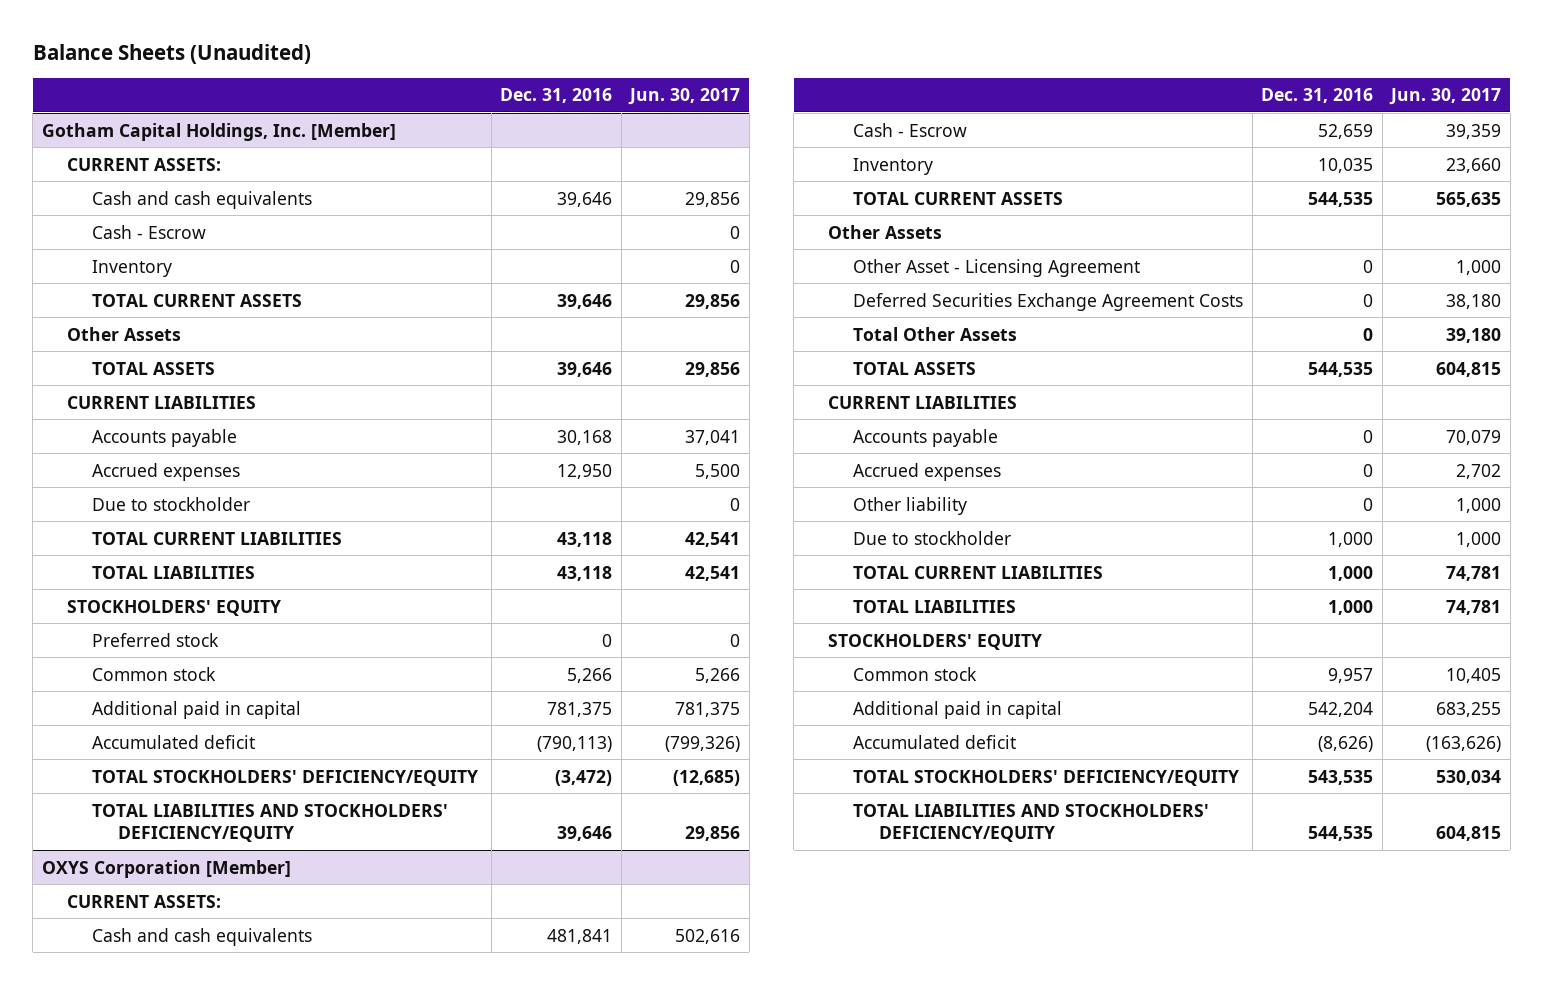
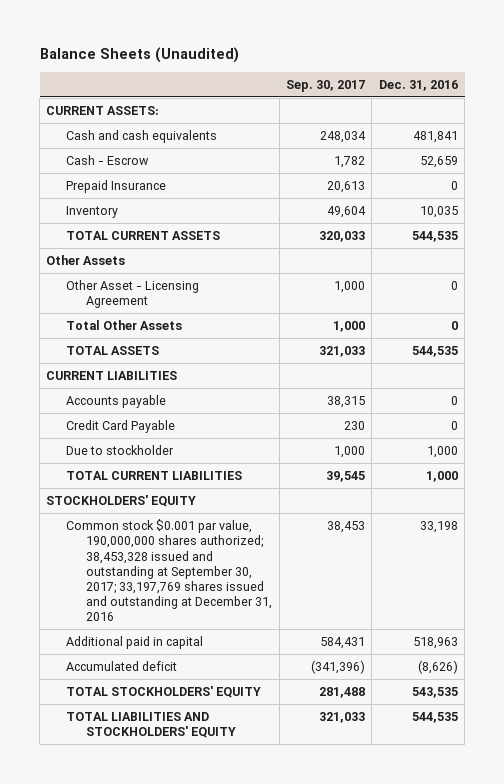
[628,88,741,106] Jun. 30, 2017 -> none
none -> [285,79,365,92] Sep. 30, 2017
[41,122,396,141] Gotham Capital Holdings, Inc. [Member] -> none
[92,190,313,209] Cash and cash equivalents -> none
[92,224,207,239] Cash - Escrow -> none
[92,259,173,277] Inventory -> none
[92,293,303,307] TOTAL CURRENT ASSETS -> none
[66,326,181,341] Other Assets -> none
[92,361,216,375] TOTAL ASSETS -> none
[66,395,256,409] CURRENT LIABILITIES -> none
[92,428,238,447] Accounts payable -> none
[92,462,241,481] Accrued expenses -> none
[92,496,251,511] Due to stockholder -> none
[92,531,343,545] TOTAL CURRENT LIABILITIES -> none
[92,565,256,579] TOTAL LIABILITIES -> none
[66,599,281,616] STOCKHOLDERS' EQUITY -> none
[92,632,220,647] Preferred stock -> none
[92,666,217,681] Common stock -> none
[92,700,302,719] Additional paid in capital -> none
[92,734,256,749] Accumulated deficit -> none
[92,769,479,786] TOTAL STOCKHOLDERS' DEFICIENCY/EQUITY -> none
[92,803,449,842] TOTAL LIABILITIES AND STOCKHOLDERS' DEFICIENCY/EQUITY -> none
[41,859,291,878] OXYS Corporation [Member] -> none
[66,894,221,908] CURRENT ASSETS: -> none
none -> [66,180,167,194] Prepaid Insurance
[853,292,1244,311] Deferred Securities Exchange Agreement Costs -> none
[853,462,1002,481] Accrued expenses -> none
[853,496,968,515] Other liability -> [66,420,176,434] Credit Card Payable
[853,599,1017,613] TOTAL LIABILITIES -> none
[853,666,978,681] Common stock -> none
none -> [66,519,273,622] Common stock $0.001 par value, 190,000,000 shares authorized; 38,453,328 issued and outstanding at September 30, 2017; 33,197,769 shares issued and outstanding at December 31, 2016
[1308,701,1374,717] 542,204 -> [412,637,458,650] 518,963
[853,769,1240,786] TOTAL STOCKHOLDERS' DEFICIENCY/EQUITY -> [66,686,262,699] TOTAL STOCKHOLDERS' EQUITY
[853,803,1210,842] TOTAL LIABILITIES AND STOCKHOLDERS' DEFICIENCY/EQUITY -> [66,712,237,739] TOTAL LIABILITIES AND STOCKHOLDERS' EQUITY

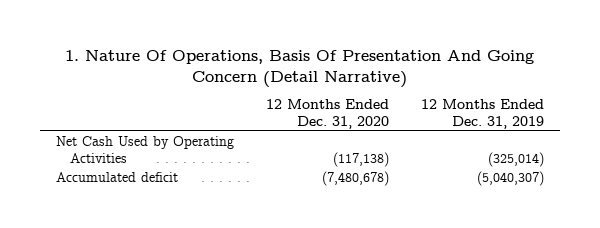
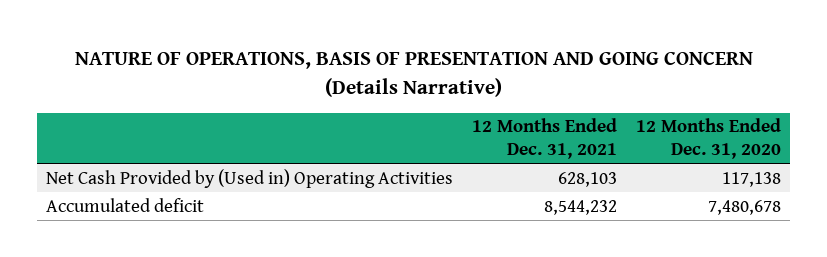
[65,49,535,88] 1. Nature Of Operations, Basis Of Presentation And Going Concern (Detail Narrative) -> [74,52,753,98] NATURE OF OPERATIONS, BASIS OF PRESENTATION AND GOING CONCERN (Details Narrative)
[421,99,545,129] 12 Months Ended Dec. 31, 2019 -> none
none -> [472,118,618,159] 12 Months Ended Dec. 31, 2021
[56,136,235,163] Net Cash Used by Operating Activities -> [46,168,454,188] Net Cash Provided by (Used in) Operating Activities
[333,151,390,167] (117,138) -> [721,171,781,187] 117,138
[322,171,390,187] (7,480,678) -> [707,199,781,215] 7,480,678

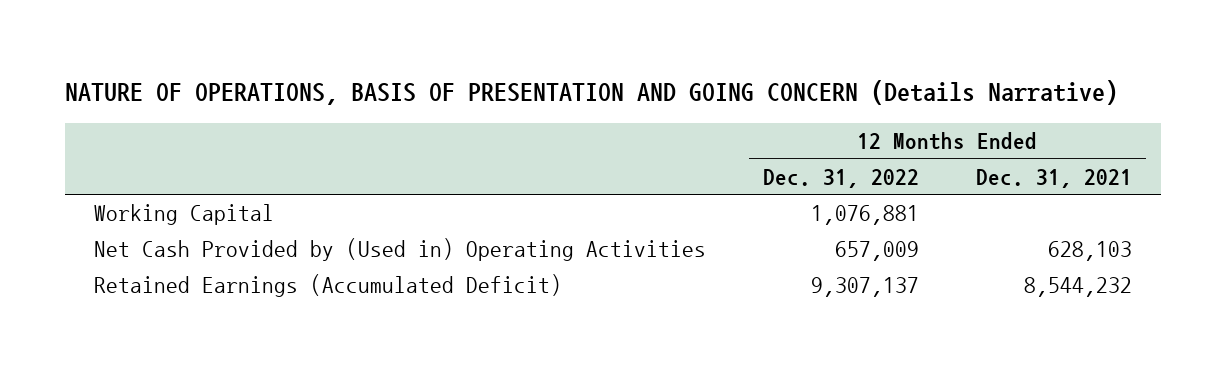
[635,118,781,159] 12 Months Ended Dec. 31, 2020 -> none
none -> [762,168,919,188] Dec. 31, 2022
none -> [93,204,274,226] Working Capital
[46,197,205,212] Accumulated deficit -> [93,274,562,298] Retained Earnings (Accumulated Deficit)

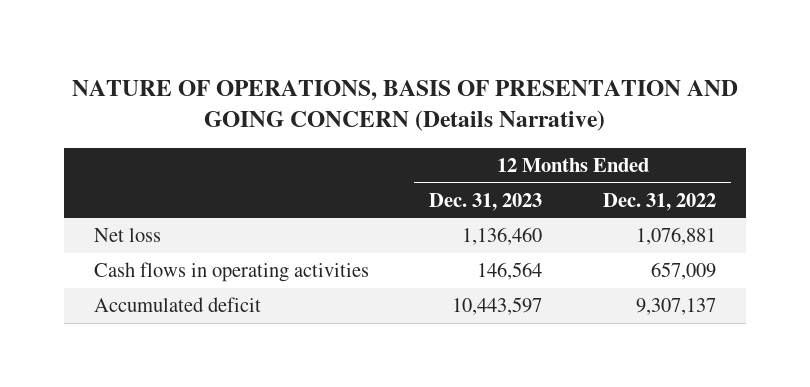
[976,168,1133,188] Dec. 31, 2021 -> none
none -> [429,192,543,211] Dec. 31, 2023
[93,204,274,226] Working Capital -> [94,228,162,243] Net loss
[93,238,706,262] Net Cash Provided by (Used in) Operating Activities -> [94,262,370,283] Cash flows in operating activities
[93,274,562,298] Retained Earnings (Accumulated Deficit) -> [94,297,262,313] Accumulated deficit

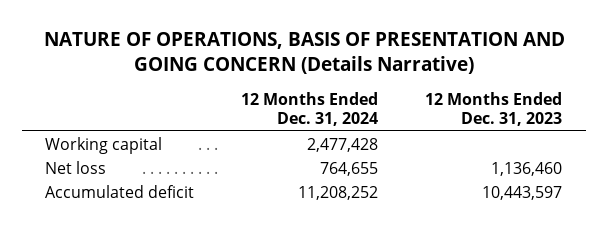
[602,192,716,211] Dec. 31, 2022 -> none
none -> [241,91,379,127] 12 Months Ended Dec. 31, 2024
none -> [45,136,163,154] Working capital
[94,262,370,283] Cash flows in operating activities -> none

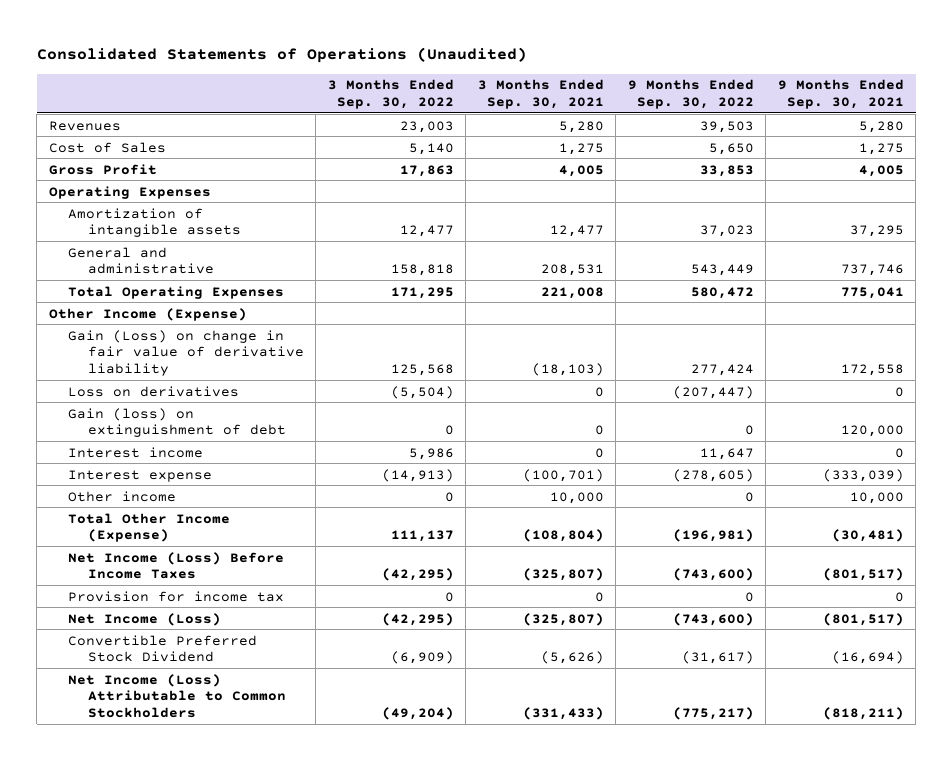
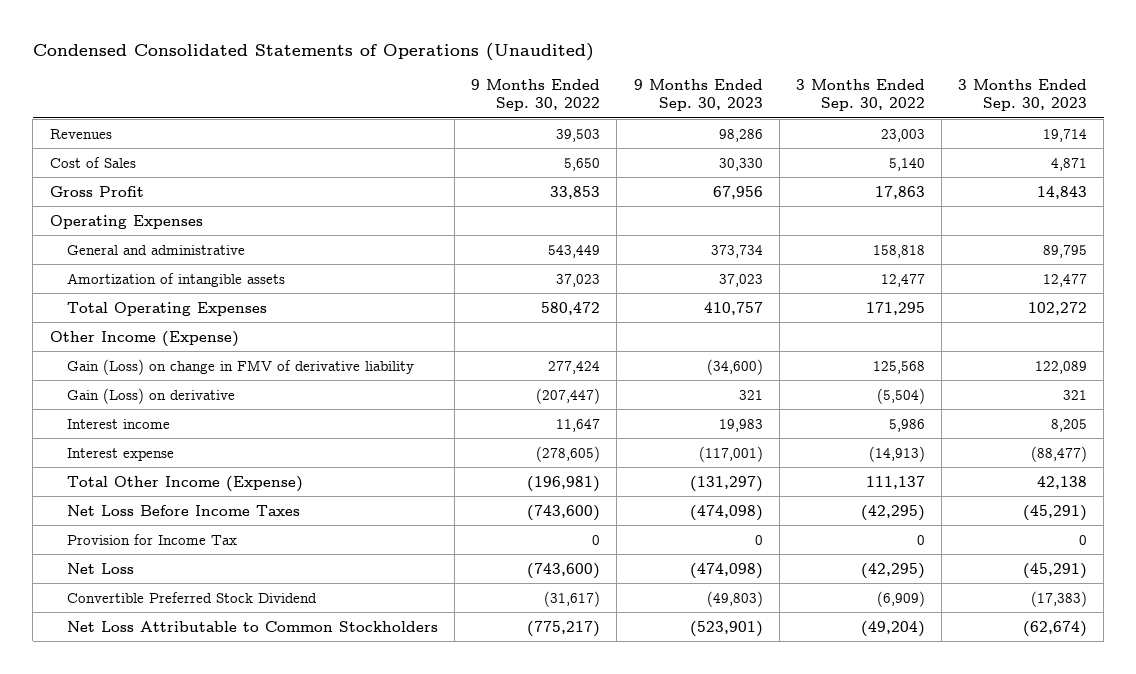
[36,47,527,64] Consolidated Statements of Operations (Unaudited) -> [32,42,594,61] Condensed Consolidated Statements of Operations (Unaudited)
[477,79,604,109] 3 Months Ended Sep. 30, 2021 -> none
[777,79,904,109] 9 Months Ended Sep. 30, 2021 -> none
none -> [633,78,763,112] 9 Months Ended Sep. 30, 2023
none -> [957,78,1087,112] 3 Months Ended Sep. 30, 2023
[68,207,241,238] Amortization of intangible assets -> [67,272,286,287] Amortization of intangible assets
[68,407,286,438] Gain (loss) on extinguishment of debt -> none
[68,329,304,376] Gain (Loss) on change in fair value of derivative liability -> [67,358,415,375] Gain (Loss) on change in FMV of derivative liability
[68,385,240,397] Loss on derivatives -> [67,387,236,404] Gain (Loss) on derivative
[68,490,177,502] Other income -> none
[68,551,285,580] Net Income (Loss) Before Income Taxes -> [67,504,301,516] Net Loss Before Income Taxes
[68,590,285,602] Provision for income tax -> [67,533,238,545] Provision for Income Tax
[68,612,222,626] Net Income (Loss) -> [67,562,135,574] Net Loss
[68,673,286,718] Net Income (Loss) Attributable to Common Stockholders -> [67,620,439,632] Net Loss Attributable to Common Stockholders

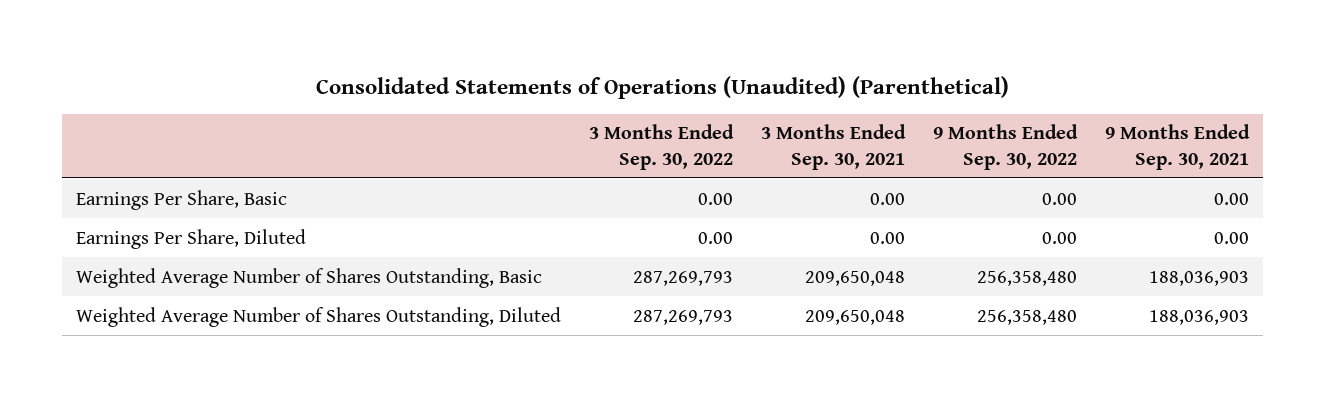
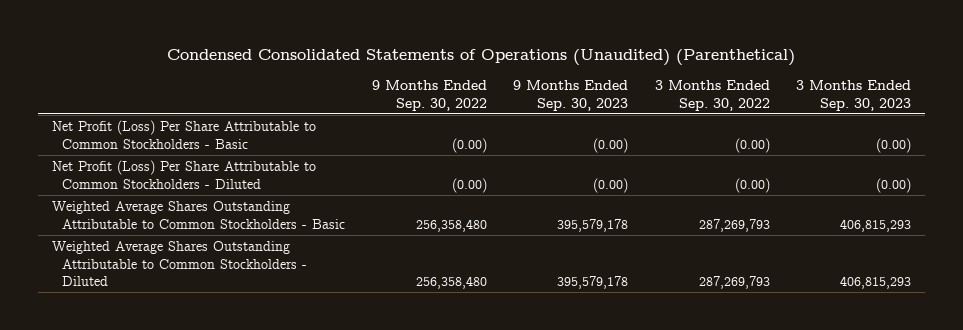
[315,75,1009,99] Consolidated Statements of Operations (Unaudited) (Parenthetical) -> [167,49,796,67] Condensed Consolidated Statements of Operations (Unaudited) (Parenthetical)
[761,124,907,170] 3 Months Ended Sep. 30, 2021 -> none
[1104,124,1250,170] 9 Months Ended Sep. 30, 2021 -> none
none -> [513,79,629,111] 9 Months Ended Sep. 30, 2023
none -> [796,79,912,111] 3 Months Ended Sep. 30, 2023
[76,189,288,210] Earnings Per Share, Basic -> [51,119,316,149] Net Profit (Loss) Per Share Attributable to Common Stockholders - Basic
[698,192,734,205] 0.00 -> [734,137,770,153] (0.00)
[1041,192,1077,205] 0.00 -> [451,137,487,153] (0.00)
[76,228,307,249] Earnings Per Share, Diluted -> [51,159,316,189] Net Profit (Loss) Per Share Attributable to Common Stockholders - Diluted
[698,231,734,244] 0.00 -> [734,177,770,193] (0.00)
[1041,231,1077,244] 0.00 -> [451,177,487,193] (0.00)
[76,267,543,288] Weighted Average Number of Shares Outstanding, Basic -> [51,200,346,229] Weighted Average Shares Outstanding Attributable to Common Stockholders - Basic
[76,306,562,327] Weighted Average Number of Shares Outstanding, Diluted -> [51,240,308,287] Weighted Average Shares Outstanding Attributable to Common Stockholders - Diluted

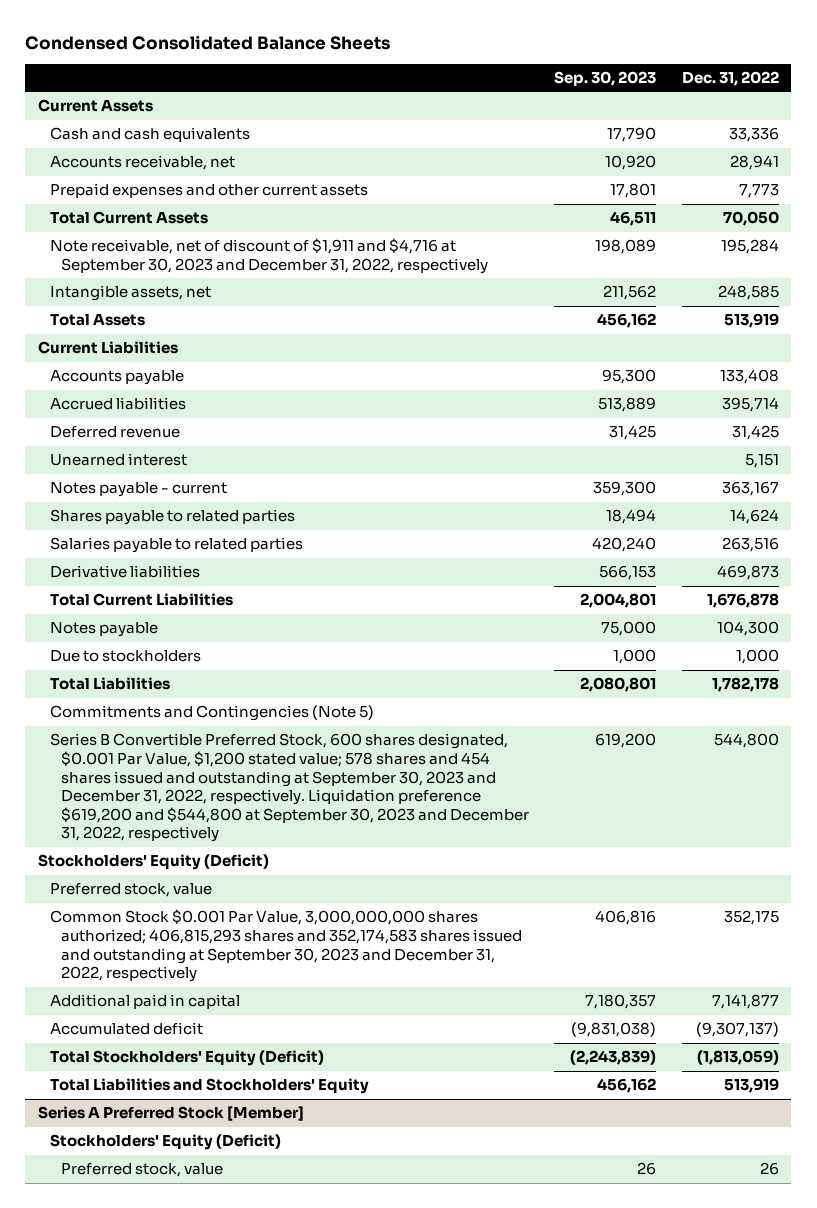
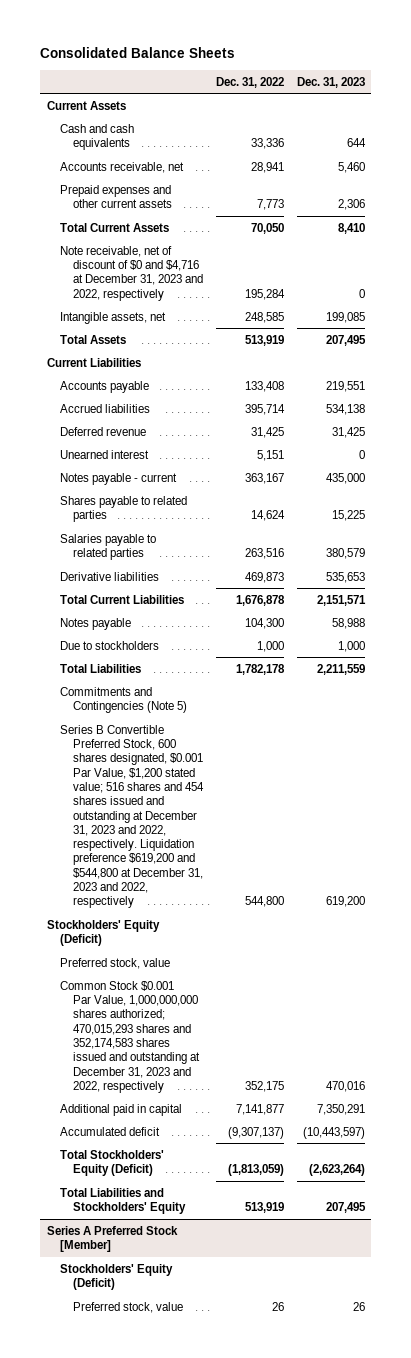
[25,34,391,50] Condensed Consolidated Balance Sheets -> [40,47,236,59] Consolidated Balance Sheets
[554,70,657,86] Sep. 30, 2023 -> none
none -> [296,76,365,88] Dec. 31, 2023
[49,238,489,274] Note receivable, net of discount of $1,911 and $4,716 at September 30, 2023 and December 31, 2022, respectively -> [59,245,204,301] Note receivable, net of discount of $0 and $4,716 at December 31, 2023 and 2022, respectively
[49,733,530,843] Series B Convertible Preferred Stock, 600 shares designated, $0.001 Par Value, $1,200 stated value; 578 shares and 454 shares issued and outstanding at September 30, 2023 and December 31, 2022, respectively. Liquidation preference $619,200 and $544,800 at September 30, 2023 and December 31, 2022, respectively -> [59,724,205,909] Series B Convertible Preferred Stock, 600 shares designated, $0.001 Par Value, $1,200 stated value; 516 shares and 454 shares issued and outstanding at December 31, 2023 and 2022, respectively. Liquidation preference $619,200 and $544,800 at December 31, 2023 and 2022, respectively
[49,909,523,983] Common Stock $0.001 Par Value, 3,000,000,000 shares authorized; 406,815,293 shares and 352,174,583 shares issued and outstanding at September 30, 2023 and December 31, 2022, respectively -> [59,980,201,1093] Common Stock $0.001 Par Value, 1,000,000,000 shares authorized; 470,015,293 shares and 352,174,583 shares issued and outstanding at December 31, 2023 and 2022, respectively

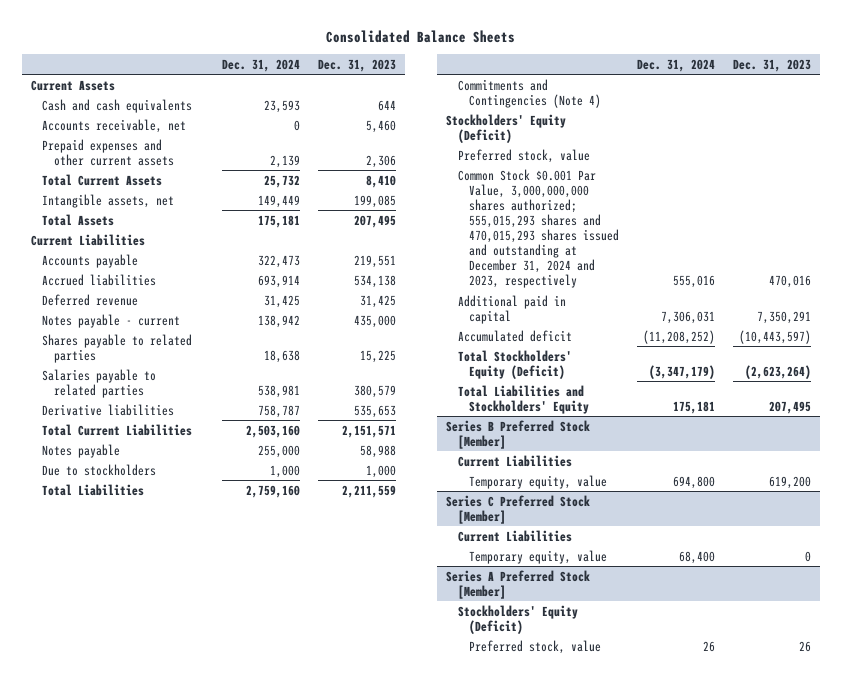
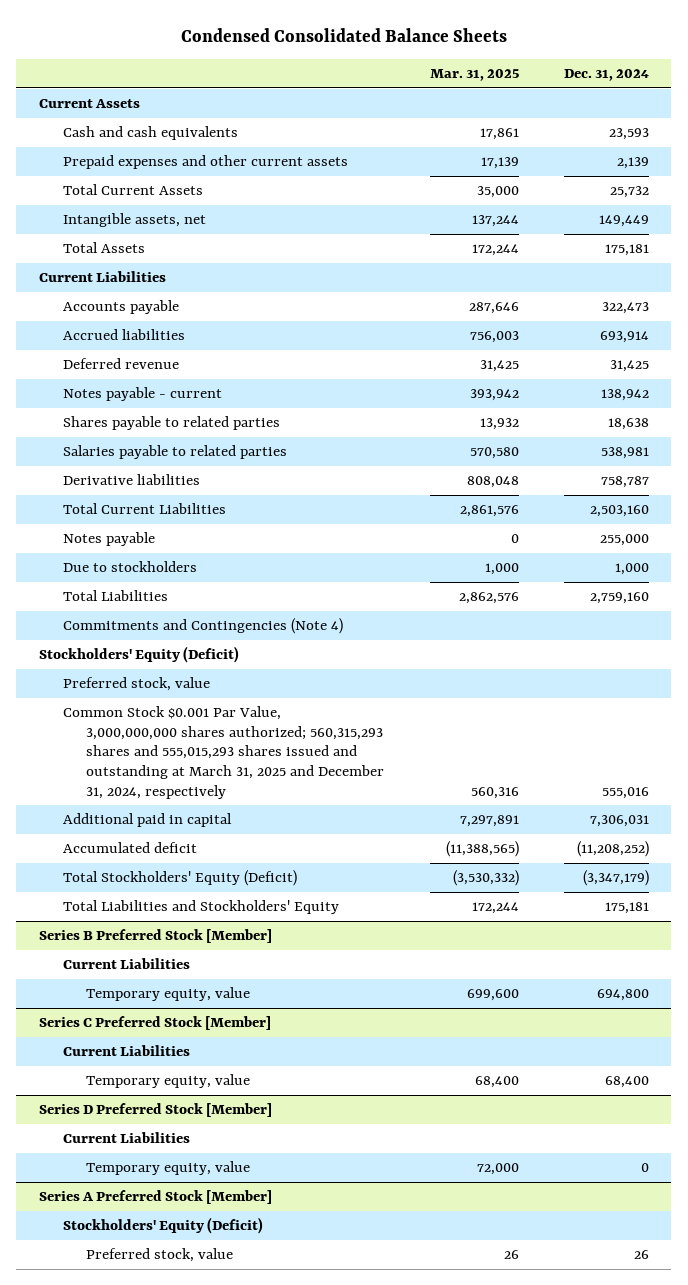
[325,29,515,43] Consolidated Balance Sheets -> [180,28,507,43] Condensed Consolidated Balance Sheets
[317,58,396,72] Dec. 31, 2023 -> none
none -> [429,69,519,82] Mar. 31, 2025
[42,118,187,133] Accounts receivable, net -> none
[457,168,619,289] Common Stock $0.001 Par Value, 3,000,000,000 shares authorized; 555,015,293 shares and 470,015,293 shares issued and outstanding at December 31, 2024 and 2023, respectively -> [62,706,385,799] Common Stock $0.001 Par Value, 3,000,000,000 shares authorized; 560,315,293 shares and 555,015,293 shares issued and outstanding at March 31, 2025 and December 31, 2024, respectively
none -> [38,1103,272,1118] Series D Preferred Stock [Member]
none -> [62,1132,190,1144] Current Liabilities
none -> [86,1161,251,1176] Temporary equity, value

